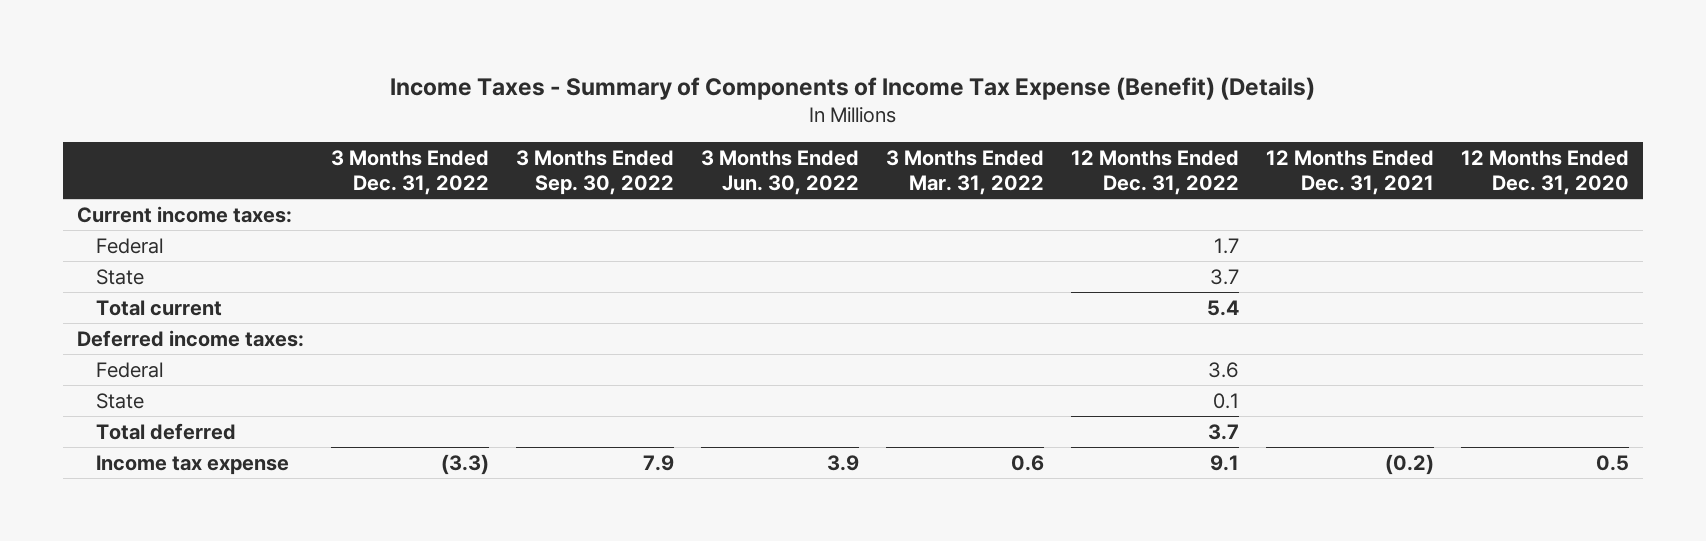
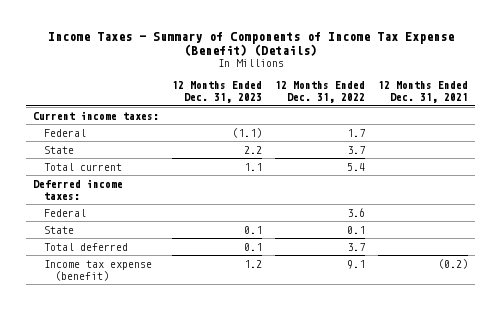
[330,150,489,195] 3 Months Ended Dec. 31, 2022 -> none
[515,150,674,195] 3 Months Ended Sep. 30, 2022 -> none
[700,150,859,195] 3 Months Ended Jun. 30, 2022 -> none
[885,150,1044,195] 3 Months Ended Mar. 31, 2022 -> none
[1461,150,1630,195] 12 Months Ended Dec. 31, 2020 -> none
none -> [172,81,263,104] 12 Months Ended Dec. 31, 2023
[95,454,289,475] Income tax expense -> [43,259,152,281] Income tax expense (benefit)

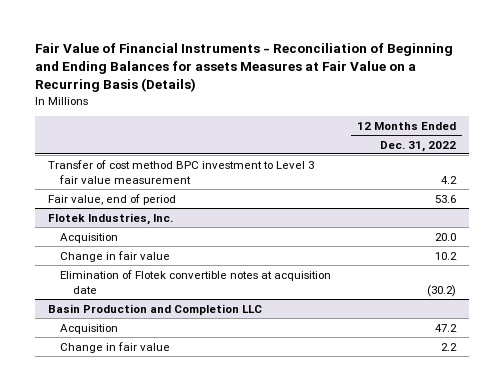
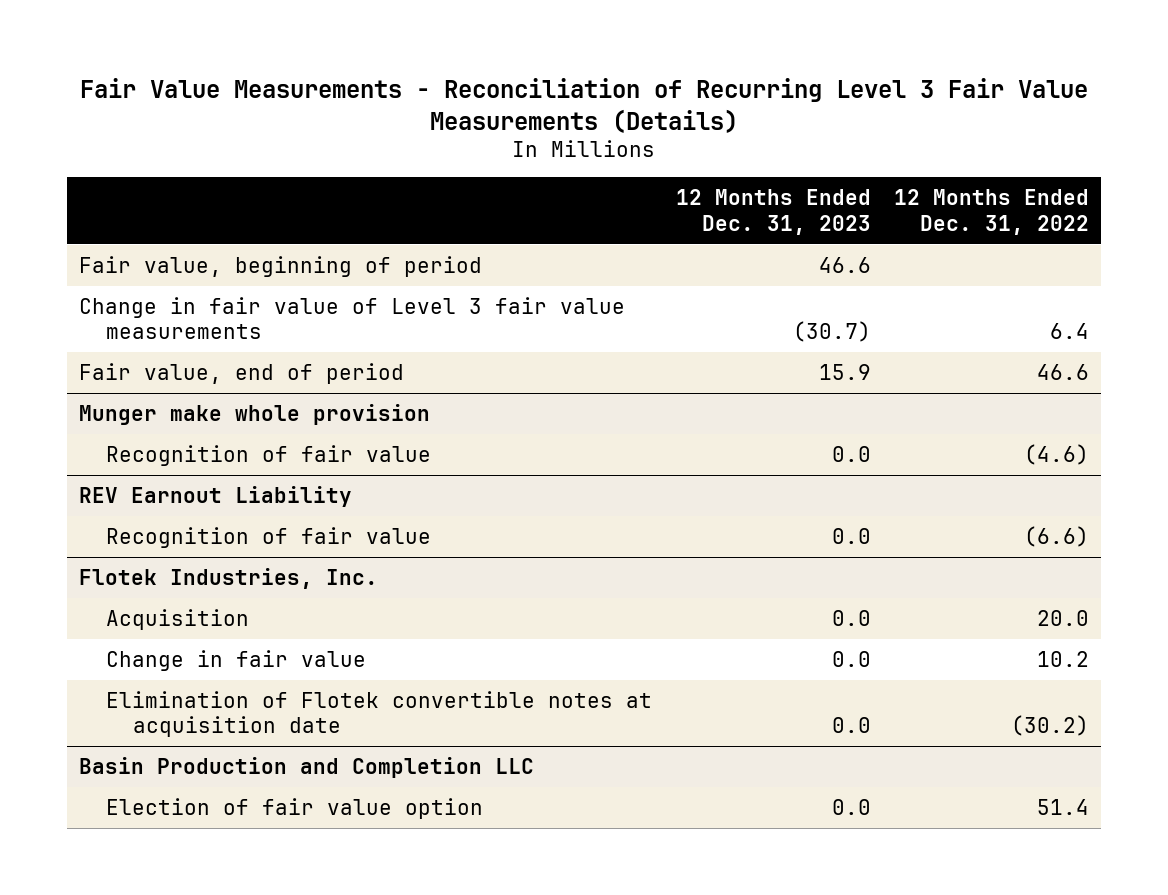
[34,42,453,92] Fair Value of Financial Instruments - Reconciliation of Beginning and Ending Balances for assets Measures at Fair Value on a Recurring Basis (Details) -> [80,78,1089,133] Fair Value Measurements - Reconciliation of Recurring Level 3 Fair Value Measurements (Details)
none -> [675,189,871,235] 12 Months Ended Dec. 31, 2023
[47,159,314,184] Transfer of cost method BPC investment to Level 3 fair value measurement -> none
none -> [78,255,482,277] Fair value, beginning of period
none -> [78,296,625,340] Change in fair value of Level 3 fair value measurements
[435,194,457,203] 53.6 -> [1037,363,1090,380] 46.6
none -> [78,403,430,425] Munger make whole provision
none -> [105,444,431,466] Recognition of fair value
none -> [78,485,352,507] REV Earnout Liability
none -> [105,526,431,548] Recognition of fair value
[60,323,119,334] Acquisition -> none
[60,341,171,353] Change in fair value -> none
none -> [105,797,483,819] Election of fair value option

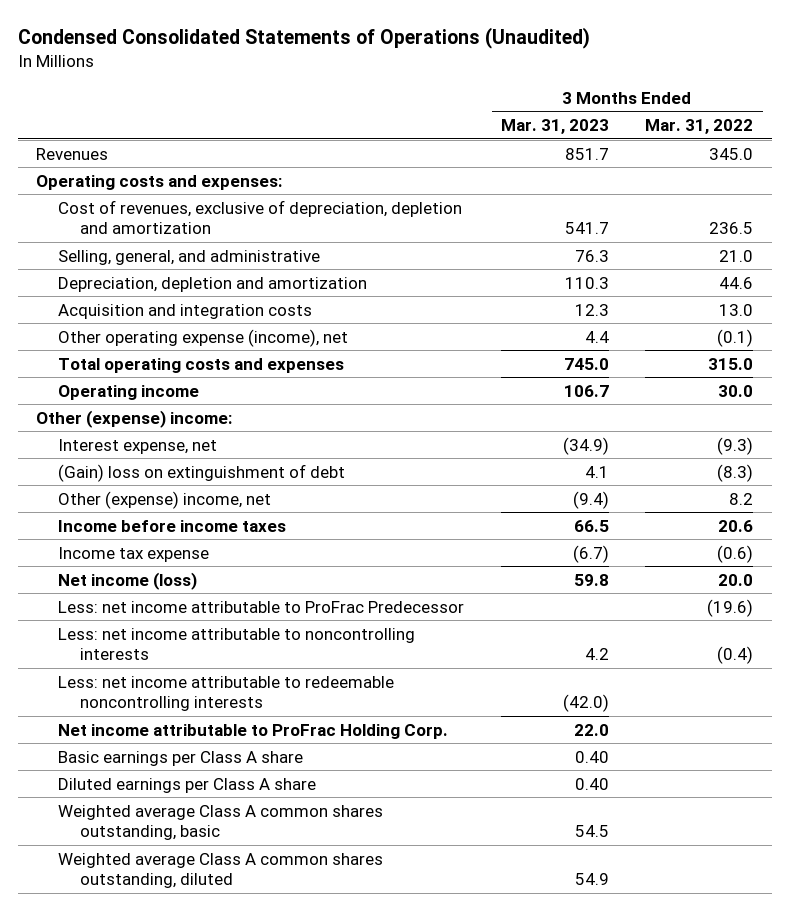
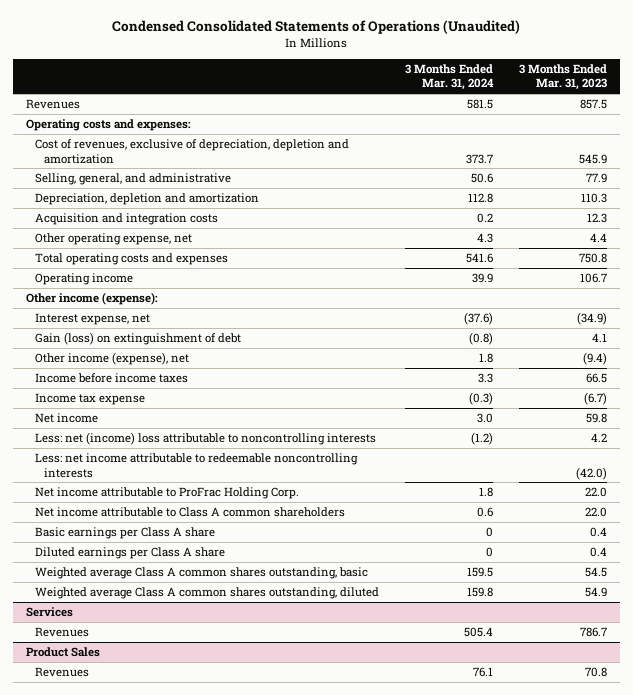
[645,119,754,135] Mar. 31, 2022 -> none
none -> [404,63,494,91] 3 Months Ended Mar. 31, 2024
[564,147,609,160] 851.7 -> [579,99,607,110] 857.5
[564,221,609,234] 541.7 -> [578,153,607,164] 545.9
[574,249,609,262] 76.3 -> [585,173,607,184] 77.9
[58,328,349,347] Other operating expense (income), net -> [35,233,193,246] Other operating expense, net
[563,357,609,370] 745.0 -> [578,253,607,264] 750.8
[36,409,233,428] Other (expense) income: -> [26,292,159,306] Other income (expense):
[58,463,346,482] (Gain) loss on extinguishment of debt -> [35,332,242,346] Gain (loss) on extinguishment of debt
[58,490,272,509] Other (expense) income, net -> [35,352,190,366] Other income (expense), net
[58,600,465,613] Less: net income attributable to ProFrac Predecessor -> none
[58,571,198,590] Net income (loss) -> [35,413,99,424] Net income
[58,627,416,660] Less: net income attributable to noncontrolling interests -> [35,432,377,446] Less: net (income) loss attributable to noncontrolling interests
none -> [35,507,346,518] Net income attributable to Class A common shareholders
[574,750,609,763] 0.40 -> [589,527,607,538] 0.4
[574,777,609,790] 0.40 -> [589,547,607,558] 0.4
none -> [26,607,74,618] Services
none -> [35,627,90,638] Revenues
none -> [26,647,101,658] Product Sales
none -> [35,667,90,678] Revenues

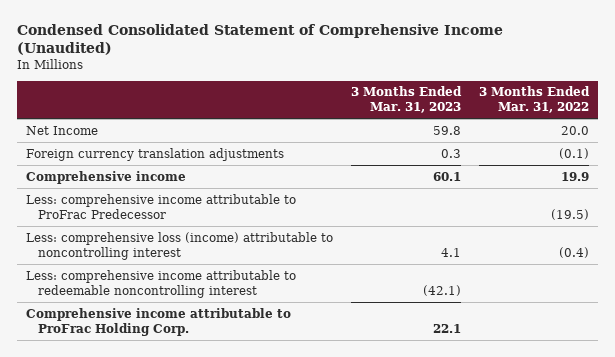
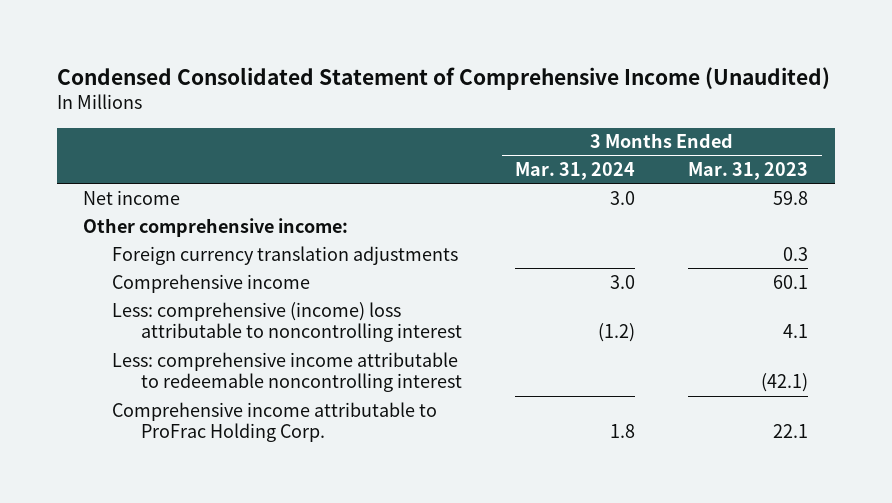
[478,86,590,114] 3 Months Ended Mar. 31, 2022 -> none
none -> [515,161,636,180] Mar. 31, 2024
[25,125,98,135] Net Income -> [83,189,181,205] Net income
none -> [83,217,349,237] Other comprehensive income:
[25,193,296,219] Less: comprehensive income attributable to ProFrac Predecessor -> none
[25,231,333,260] Less: comprehensive loss (income) attributable to noncontrolling interest -> [112,301,462,343] Less: comprehensive (income) loss attributable to noncontrolling interest

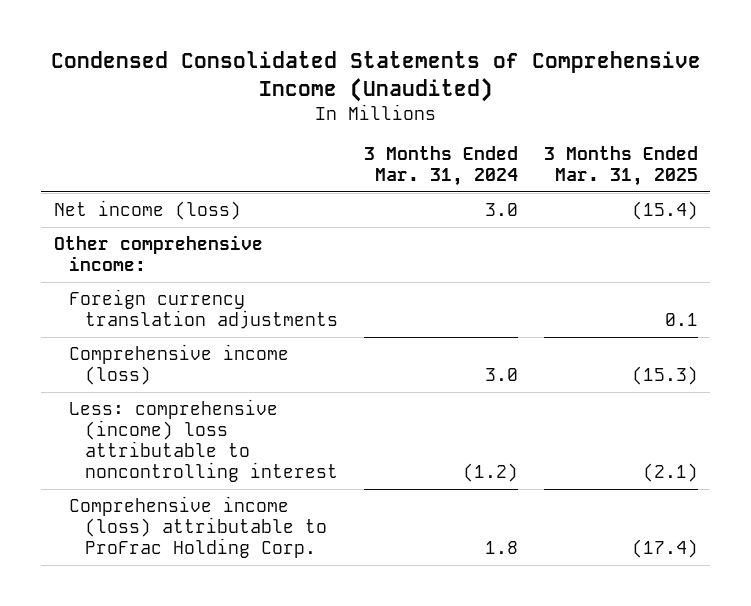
[56,66,830,90] Condensed Consolidated Statement of Comprehensive Income (Unaudited) -> [50,51,701,102] Condensed Consolidated Statements of Comprehensive Income (Unaudited)
[688,161,809,180] Mar. 31, 2023 -> none
none -> [543,146,698,187] 3 Months Ended Mar. 31, 2025
[83,189,181,205] Net income -> [53,200,241,221] Net income (loss)
[112,273,311,293] Comprehensive income -> [69,344,290,385] Comprehensive income (loss)
[112,351,462,393] Less: comprehensive income attributable to redeemable noncontrolling interest -> none
[112,401,438,443] Comprehensive income attributable to ProFrac Holding Corp. -> [69,496,328,558] Comprehensive income (loss) attributable to ProFrac Holding Corp.

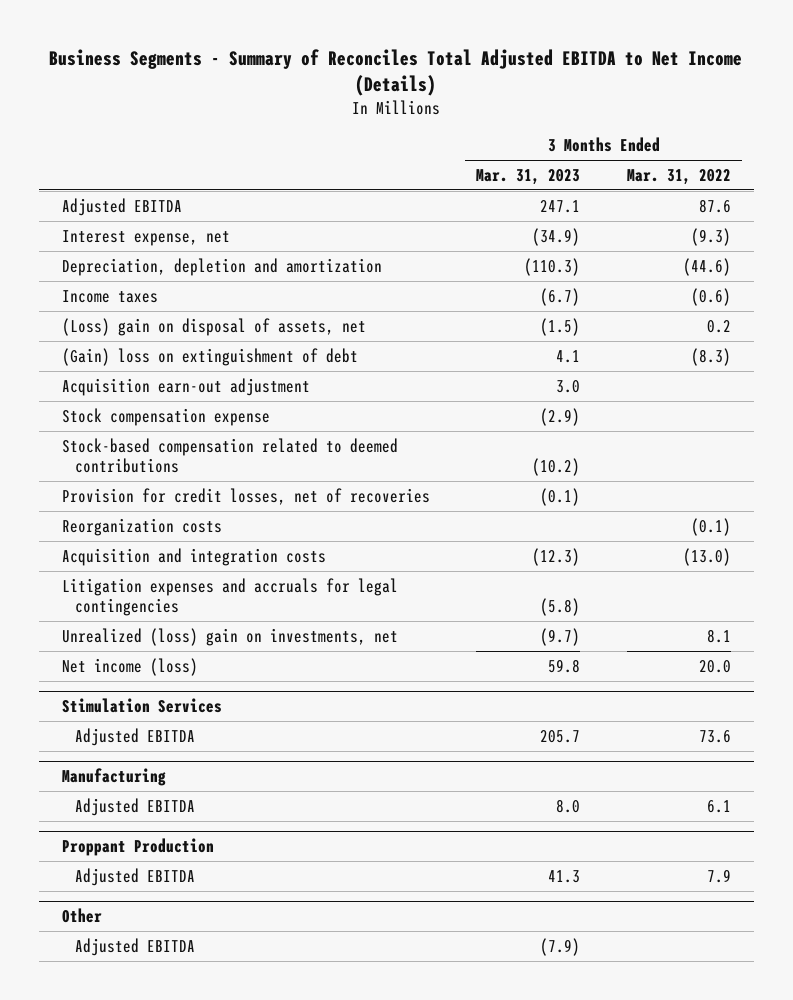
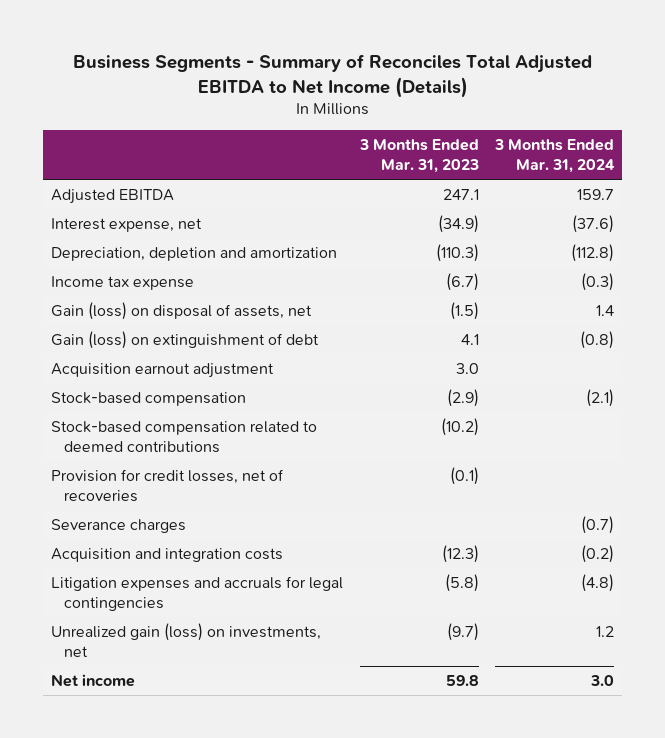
[626,168,731,185] Mar. 31, 2022 -> none
none -> [493,139,615,173] 3 Months Ended Mar. 31, 2024
[62,289,159,303] Income taxes -> [51,275,195,290] Income tax expense
[62,317,367,336] (Loss) gain on disposal of assets, net -> [51,301,313,320] Gain (loss) on disposal of assets, net
[62,347,359,366] (Gain) loss on extinguishment of debt -> [51,330,320,349] Gain (loss) on extinguishment of debt
[62,377,311,396] Acquisition earn-out adjustment -> [51,362,275,378] Acquisition earnout adjustment
[62,407,271,426] Stock compensation expense -> [51,391,247,406] Stock-based compensation
[62,517,223,536] Reorganization costs -> none
none -> [51,518,187,533] Severance charges
[62,698,223,714] Stimulation Services -> none
[74,727,195,746] Adjusted EBITDA -> none
[62,768,167,787] Manufacturing -> none
[74,797,195,816] Adjusted EBITDA -> none
[62,838,215,857] Proppant Production -> none
[74,867,195,886] Adjusted EBITDA -> none
[62,908,103,924] Other -> none
[74,937,195,956] Adjusted EBITDA -> none
[62,627,399,646] Unrealized (loss) gain on investments, net -> [51,622,322,657] Unrealized gain (loss) on investments, net
[62,657,199,676] Net income (loss) -> [51,673,136,687] Net income

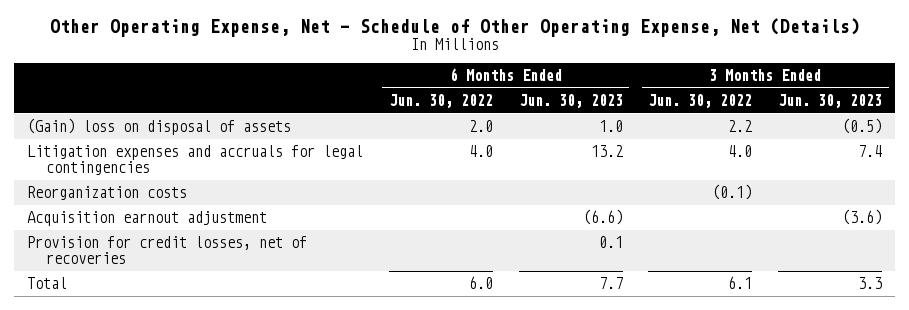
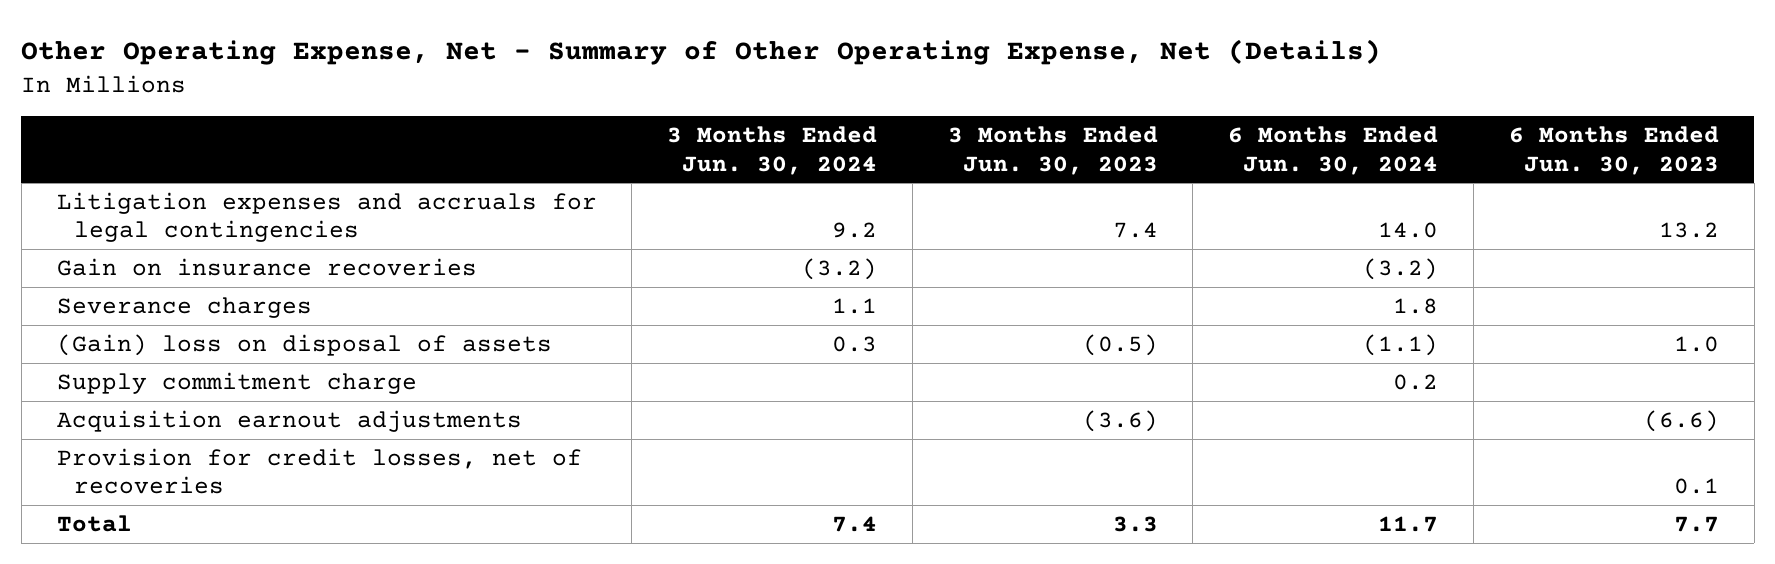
[49,18,860,38] Other Operating Expense, Net - Schedule of Other Operating Expense, Net (Details) -> [21,39,1382,66] Other Operating Expense, Net - Summary of Other Operating Expense, Net (Details)
[388,94,493,109] Jun. 30, 2022 -> none
[648,94,753,109] Jun. 30, 2022 -> none
none -> [667,126,878,175] 3 Months Ended Jun. 30, 2024
none -> [1228,126,1439,175] 6 Months Ended Jun. 30, 2024
[26,186,187,201] Reorganization costs -> none
none -> [56,257,477,276] Gain on insurance recoveries
none -> [56,296,312,318] Severance charges
[26,118,291,136] (Gain) loss on disposal of assets -> [56,333,552,356] (Gain) loss on disposal of assets
none -> [56,371,417,394] Supply commitment charge
[26,211,267,227] Acquisition earnout adjustment -> [56,409,522,432] Acquisition earnout adjustments

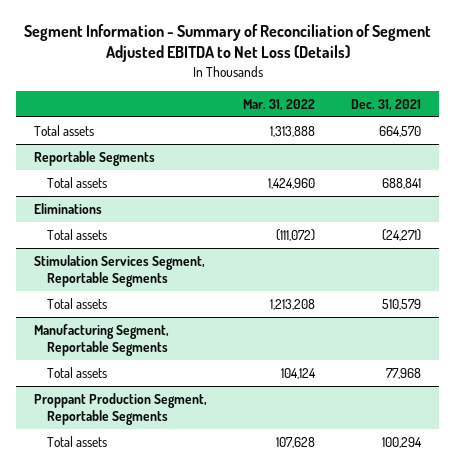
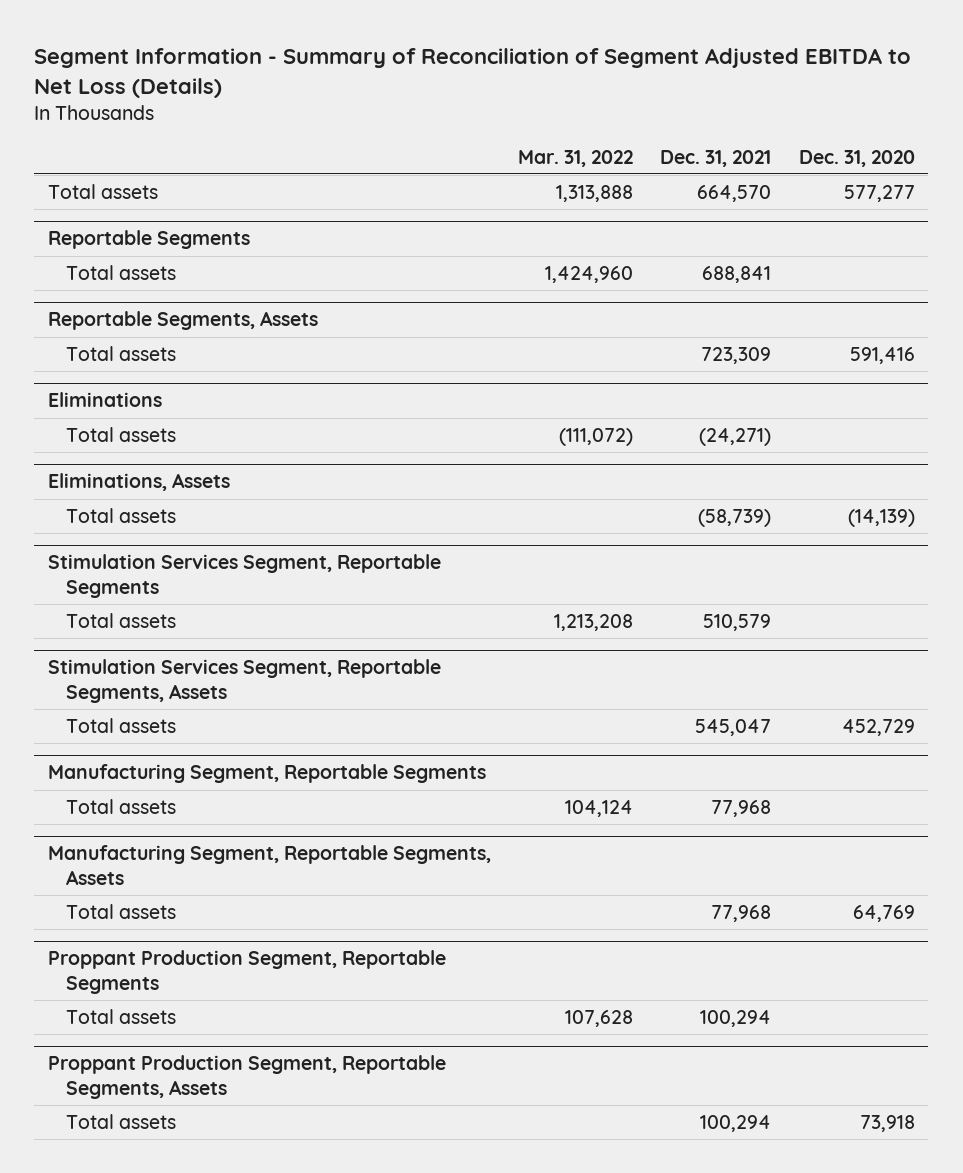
none -> [798,149,915,167] Dec. 31, 2020
none -> [47,311,318,331] Reportable Segments, Assets
none -> [65,346,176,362] Total assets
none -> [47,473,230,492] Eliminations, Assets
none -> [65,508,176,524] Total assets
none -> [47,659,441,703] Stimulation Services Segment, Reportable Segments, Assets
none -> [65,718,176,734] Total assets
none -> [47,845,491,885] Manufacturing Segment, Reportable Segments, Assets
none -> [65,904,176,920] Total assets
none -> [47,1055,446,1099] Proppant Production Segment, Reportable Segments, Assets
none -> [65,1114,176,1130] Total assets

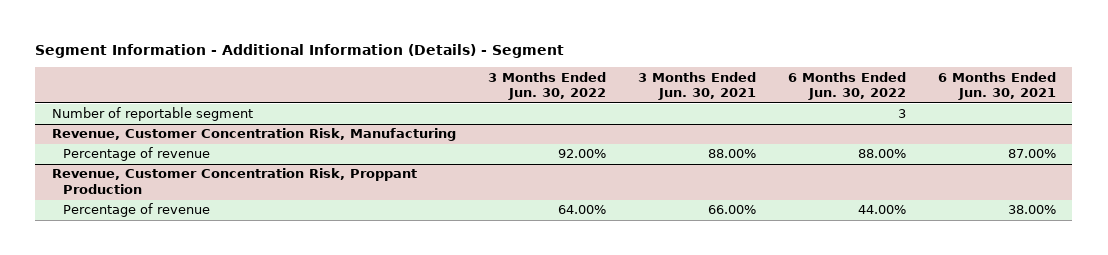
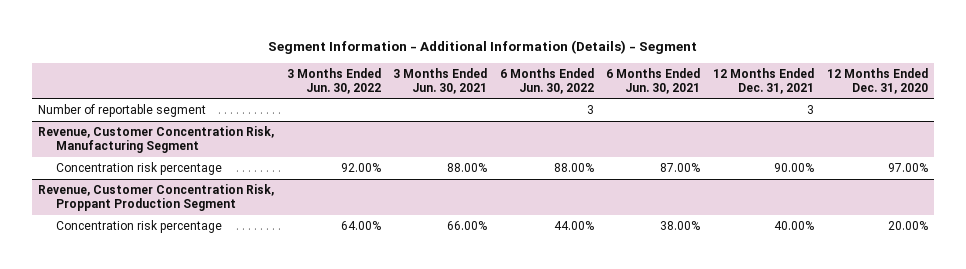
none -> [713,67,815,94] 12 Months Ended Dec. 31, 2021
none -> [826,67,928,94] 12 Months Ended Dec. 31, 2020
[51,128,456,142] Revenue, Customer Concentration Risk, Manufacturing -> [38,126,275,154] Revenue, Customer Concentration Risk, Manufacturing Segment
[62,147,210,162] Percentage of revenue -> [55,162,222,176] Concentration risk percentage
[51,168,417,195] Revenue, Customer Concentration Risk, Proppant Production -> [38,184,275,212] Revenue, Customer Concentration Risk, Proppant Production Segment
[62,203,210,218] Percentage of revenue -> [55,220,222,234] Concentration risk percentage

